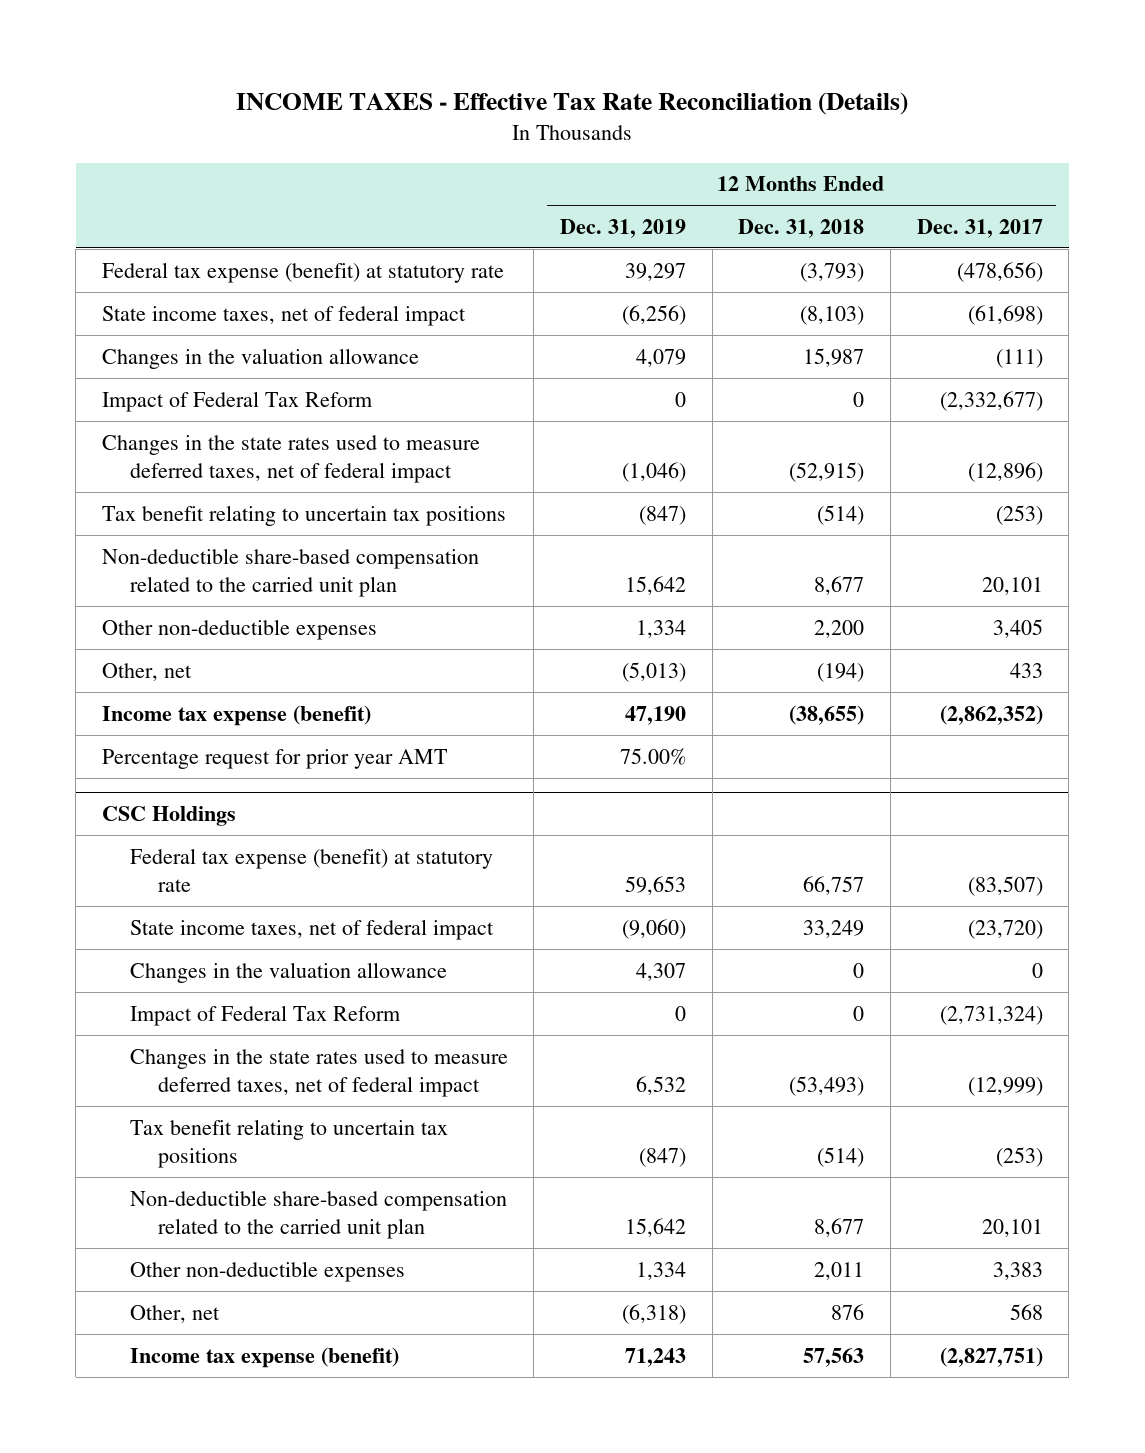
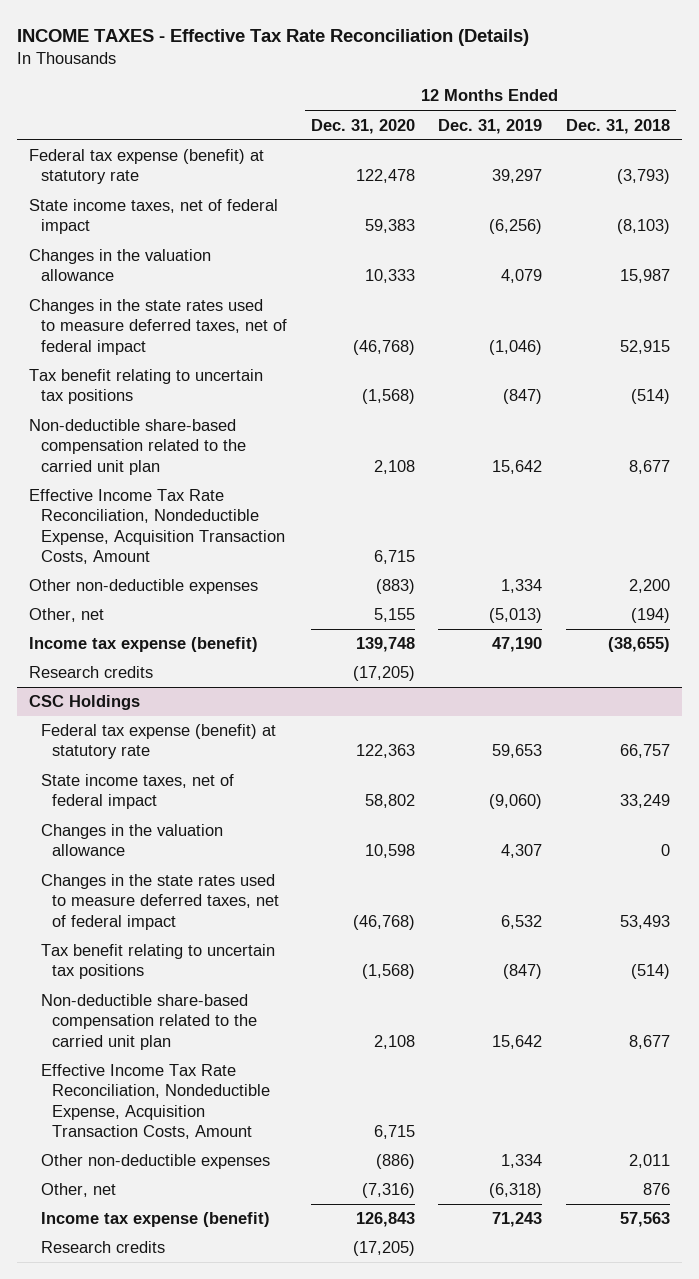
[916,218,1043,238] Dec. 31, 2017 -> none
none -> [310,118,415,134] Dec. 31, 2020
[102,390,374,412] Impact of Federal Tax Reform -> none
[789,462,865,483] (52,915) -> [620,339,671,354] 52,915
none -> [29,489,285,564] Effective Income Tax Rate Reconciliation, Nondeductible Expense, Acquisition Transaction Costs, Amount
[102,748,449,769] Percentage request for prior year AMT -> none
none -> [29,666,154,679] Research credits
[129,1004,401,1026] Impact of Federal Tax Reform -> none
[789,1076,865,1097] (53,493) -> [620,914,671,929] 53,493
none -> [40,1064,271,1139] Effective Income Tax Rate Reconciliation, Nondeductible Expense, Acquisition Transaction Costs, Amount
none -> [40,1241,165,1254] Research credits

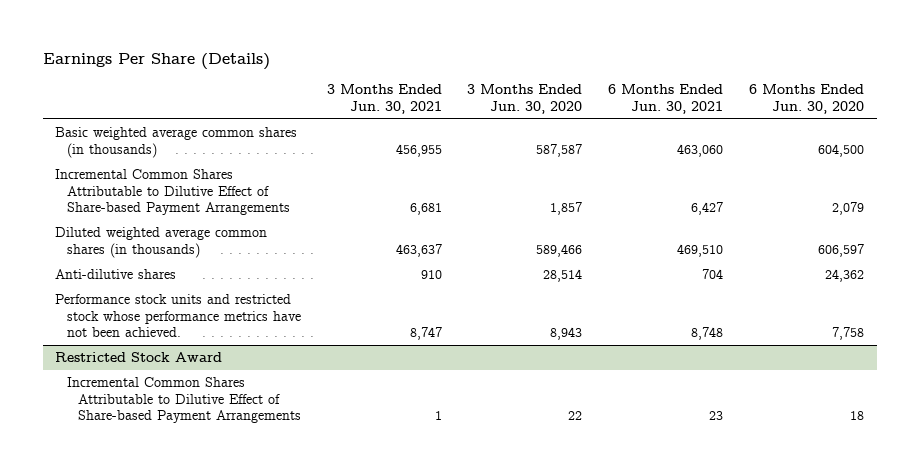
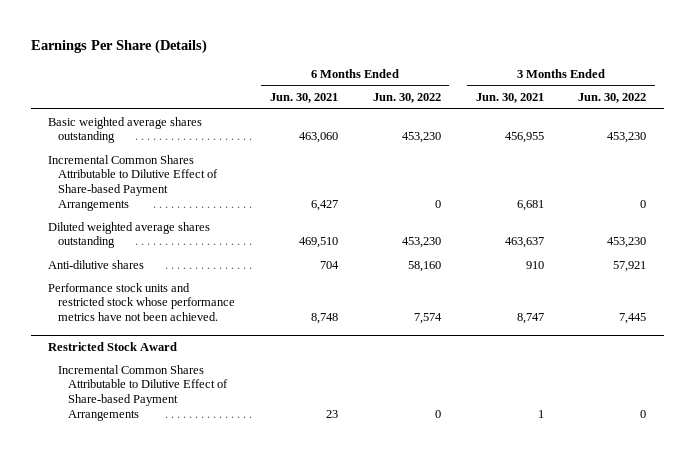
[467,84,583,114] 3 Months Ended Jun. 30, 2020 -> none
[748,84,864,114] 6 Months Ended Jun. 30, 2020 -> none
none -> [372,93,441,104] Jun. 30, 2022
none -> [578,93,647,104] Jun. 30, 2022
[55,127,298,158] Basic weighted average common shares (in thousands) -> [47,116,202,144] Basic weighted average shares outstanding
[55,227,268,258] Diluted weighted average common shares (in thousands) -> [47,221,210,249] Diluted weighted average shares outstanding

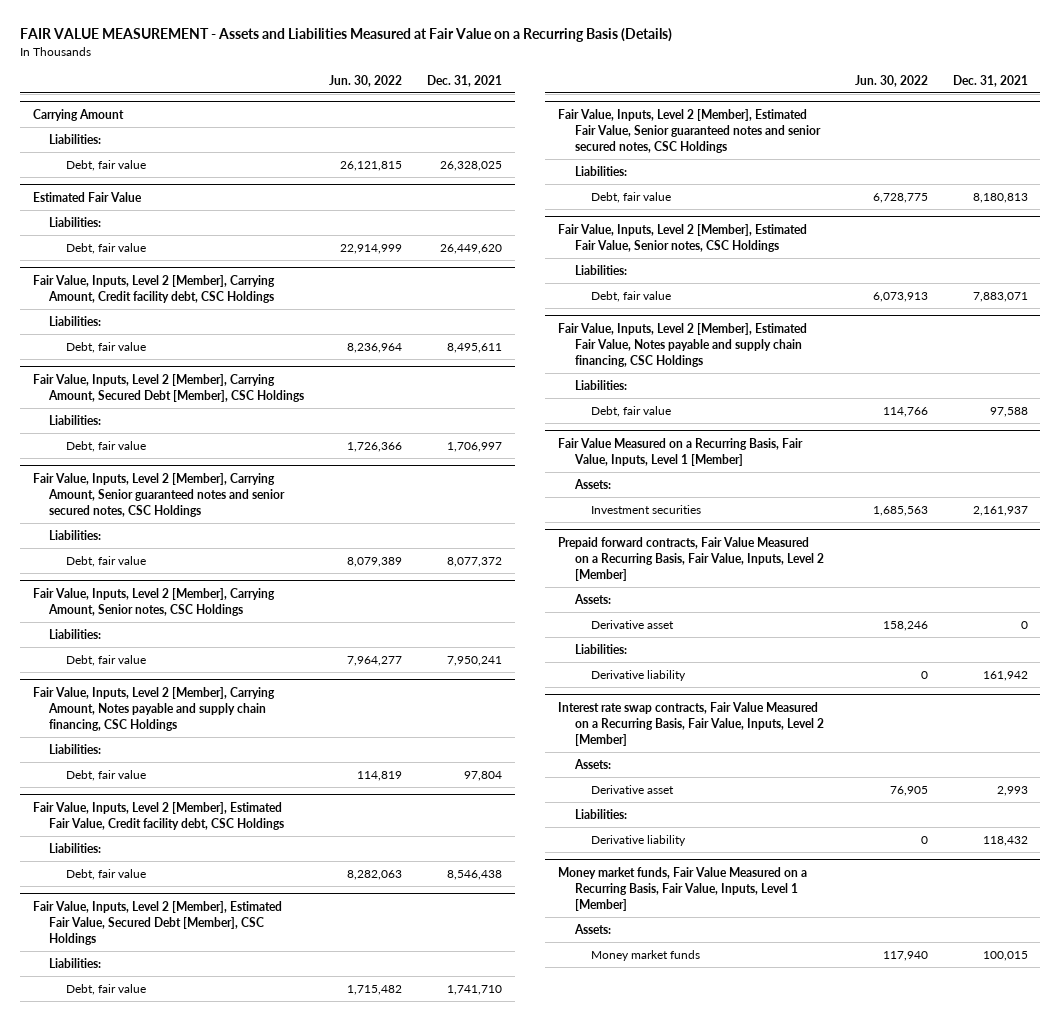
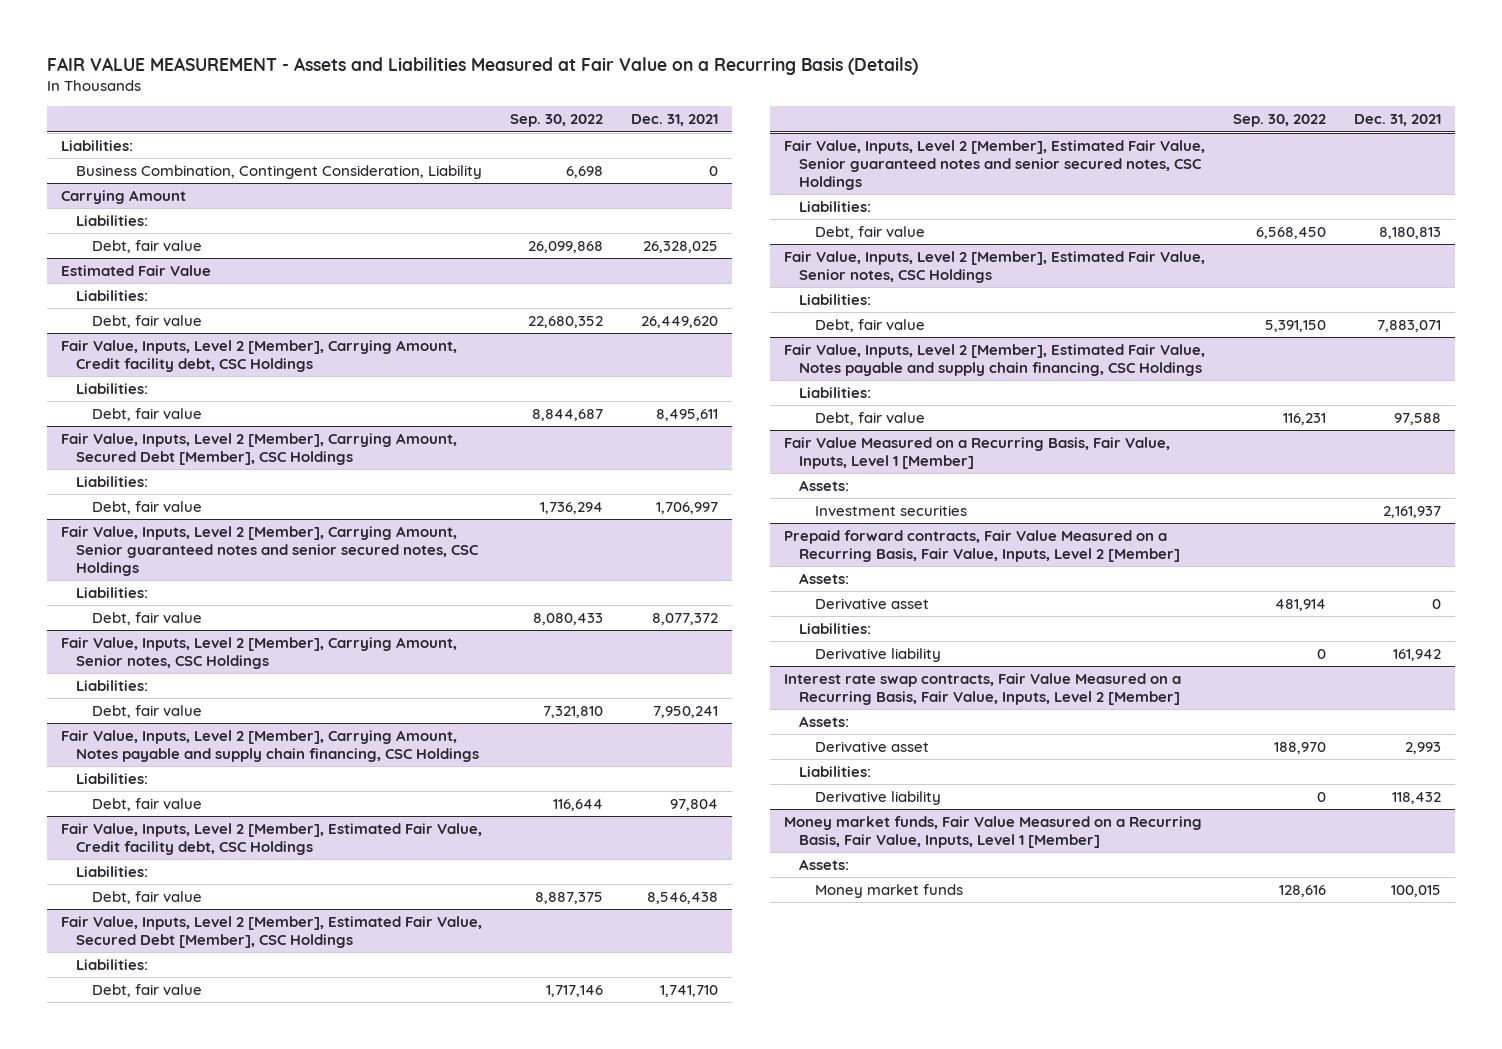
[329,74,403,87] Jun. 30, 2022 -> none
none -> [510,114,604,128] Sep. 30, 2022
none -> [60,139,133,151] Liabilities:
none -> [76,164,483,179] Business Combination, Contingent Consideration, Liability

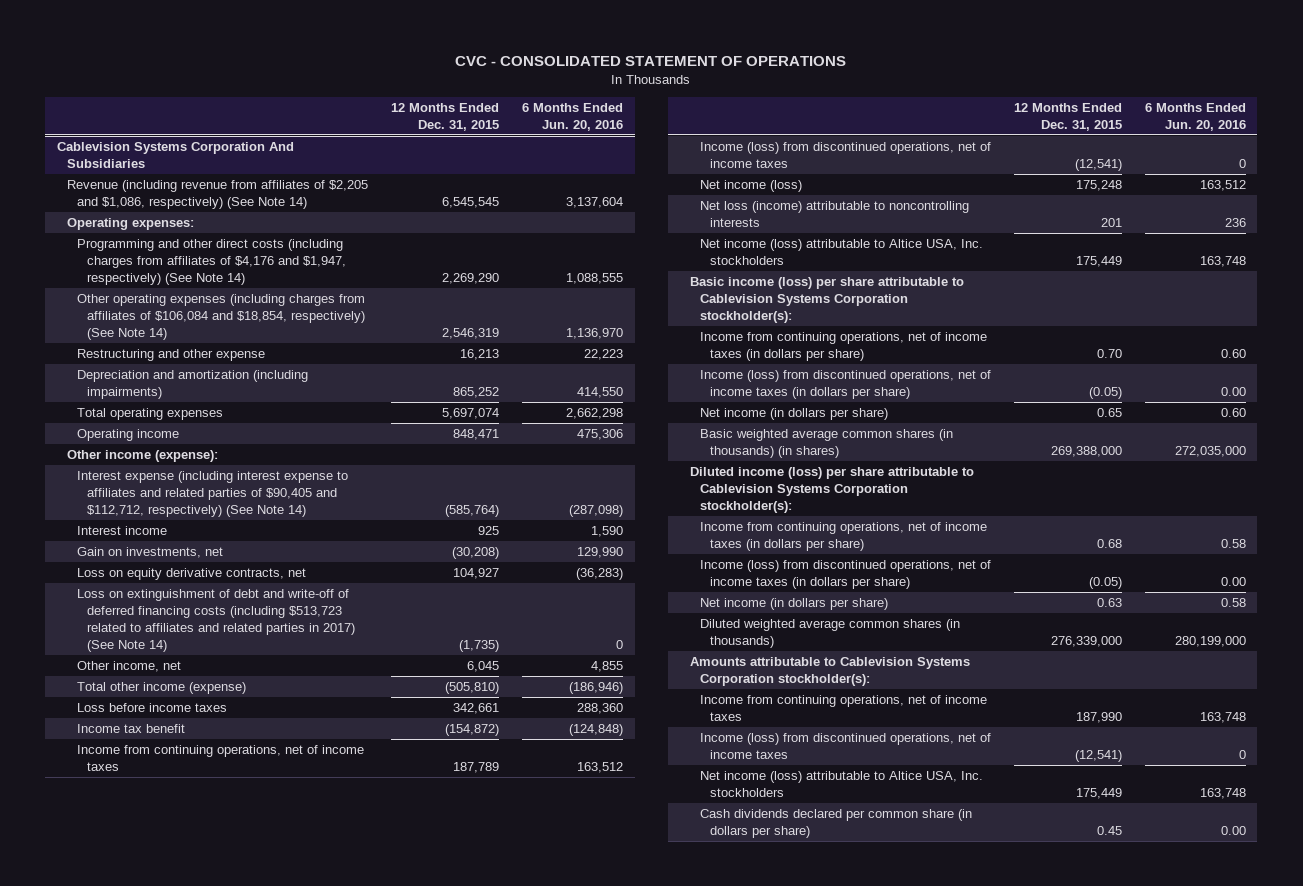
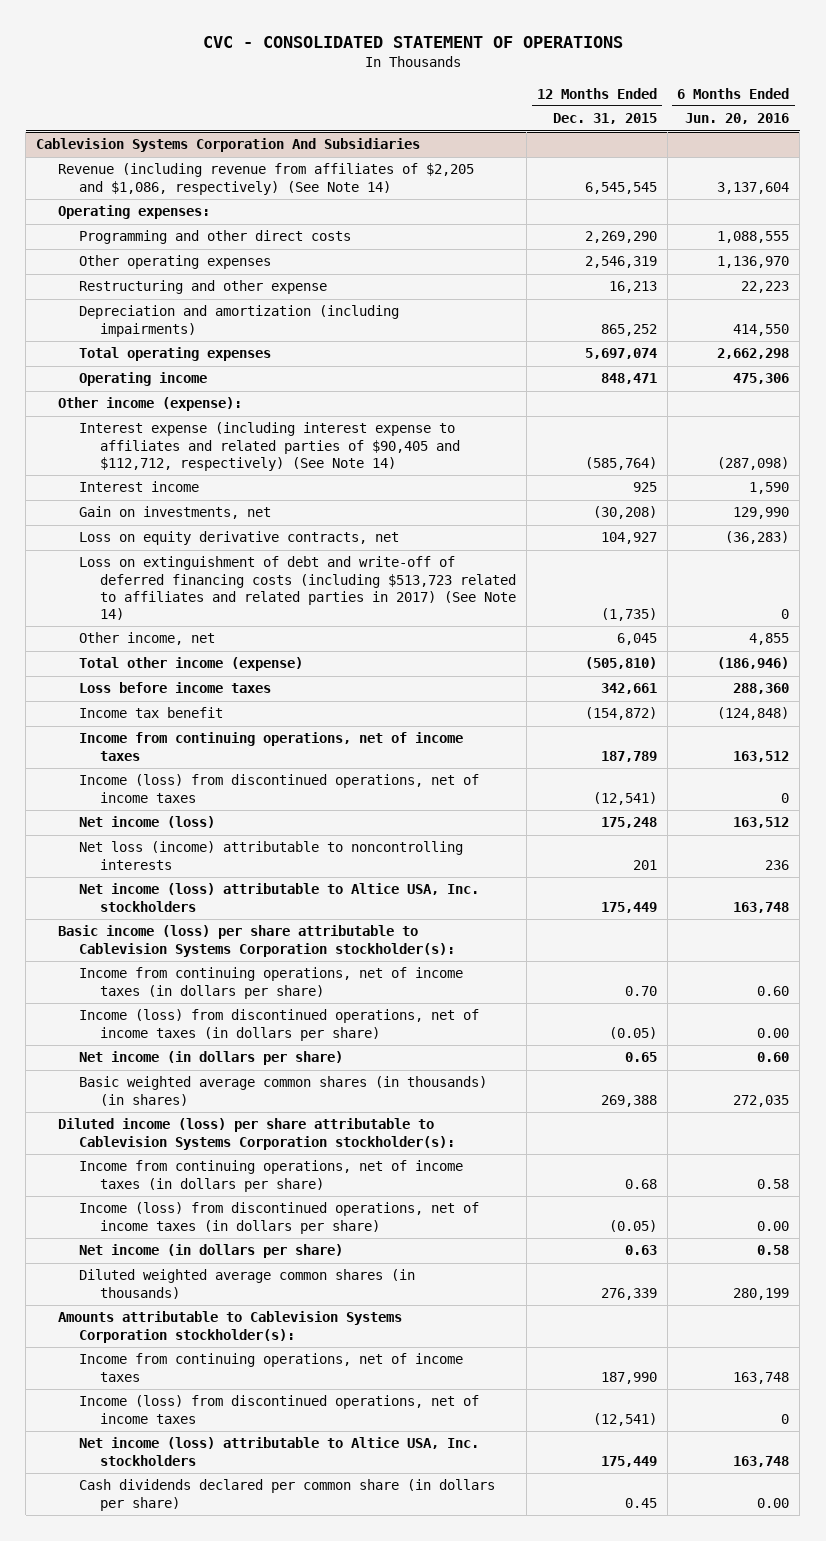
[77,238,347,285] Programming and other direct costs (including charges from affiliates of $4,176 and $1,947, respectively) (See Note 14) -> [79,230,352,245] Programming and other direct costs
[77,293,366,340] Other operating expenses (including charges from affiliates of $106,084 and $18,854, respectively) (See Note 14) -> [79,255,272,270] Other operating expenses
[1050,445,1122,457] 269,388,000 -> [600,1094,657,1107] 269,388
[1174,445,1246,457] 272,035,000 -> [733,1094,790,1107] 272,035
[1050,635,1122,647] 276,339,000 -> [600,1287,657,1300] 276,339
[1174,635,1246,647] 280,199,000 -> [733,1287,790,1300] 280,199

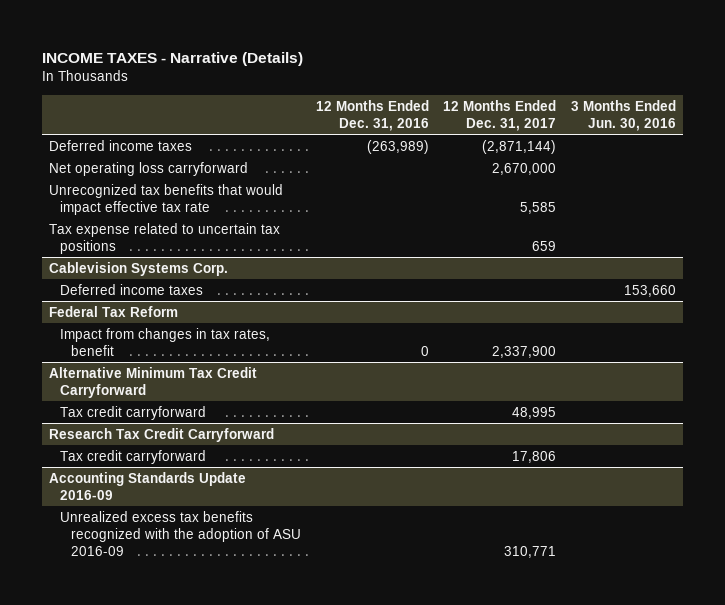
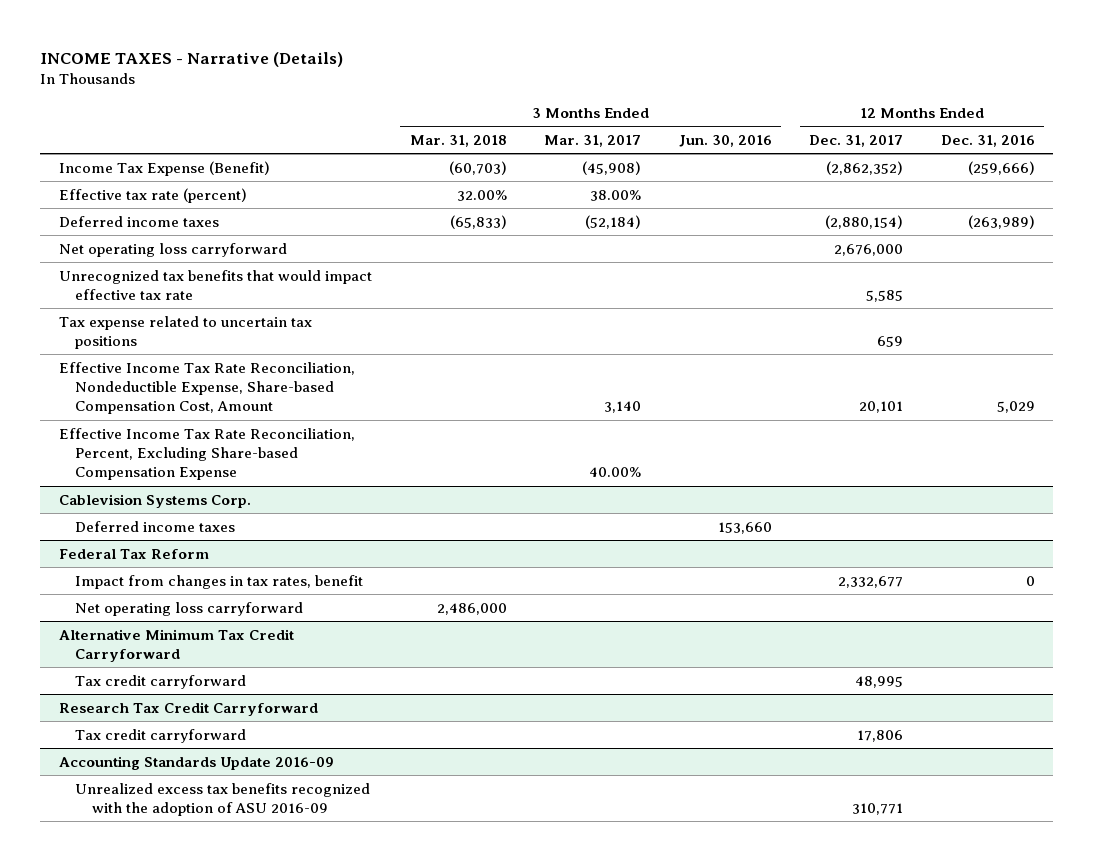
none -> [409,134,507,147] Mar. 31, 2018
none -> [544,134,642,147] Mar. 31, 2017
none -> [59,160,271,176] Income Tax Expense (Benefit)
none -> [59,187,248,203] Effective tax rate (percent)
[482,139,557,154] (2,871,144) -> [825,214,904,229] (2,880,154)
[492,162,557,175] 2,670,000 -> [834,243,904,256] 2,676,000
none -> [59,361,356,415] Effective Income Tax Rate Reconciliation, Nondeductible Expense, Share-based Compensation Cost, Amount
none -> [59,427,356,481] Effective Income Tax Rate Reconciliation, Percent, Excluding Share-based Compensation Expense
[492,345,557,358] 2,337,900 -> [838,575,904,588] 2,332,677
none -> [75,601,304,616] Net operating loss carryforward

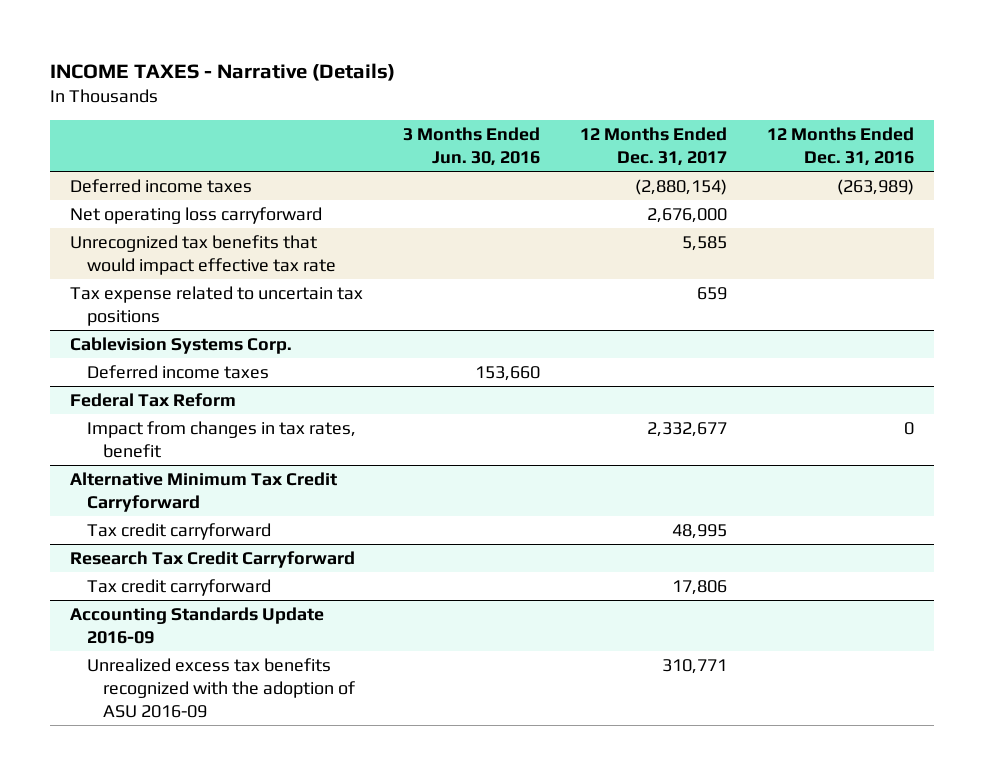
[409,134,507,147] Mar. 31, 2018 -> none
[544,134,642,147] Mar. 31, 2017 -> none
[59,160,271,176] Income Tax Expense (Benefit) -> none
[59,187,248,203] Effective tax rate (percent) -> none
[59,361,356,415] Effective Income Tax Rate Reconciliation, Nondeductible Expense, Share-based Compensation Cost, Amount -> none
[59,427,356,481] Effective Income Tax Rate Reconciliation, Percent, Excluding Share-based Compensation Expense -> none
[75,601,304,616] Net operating loss carryforward -> none

